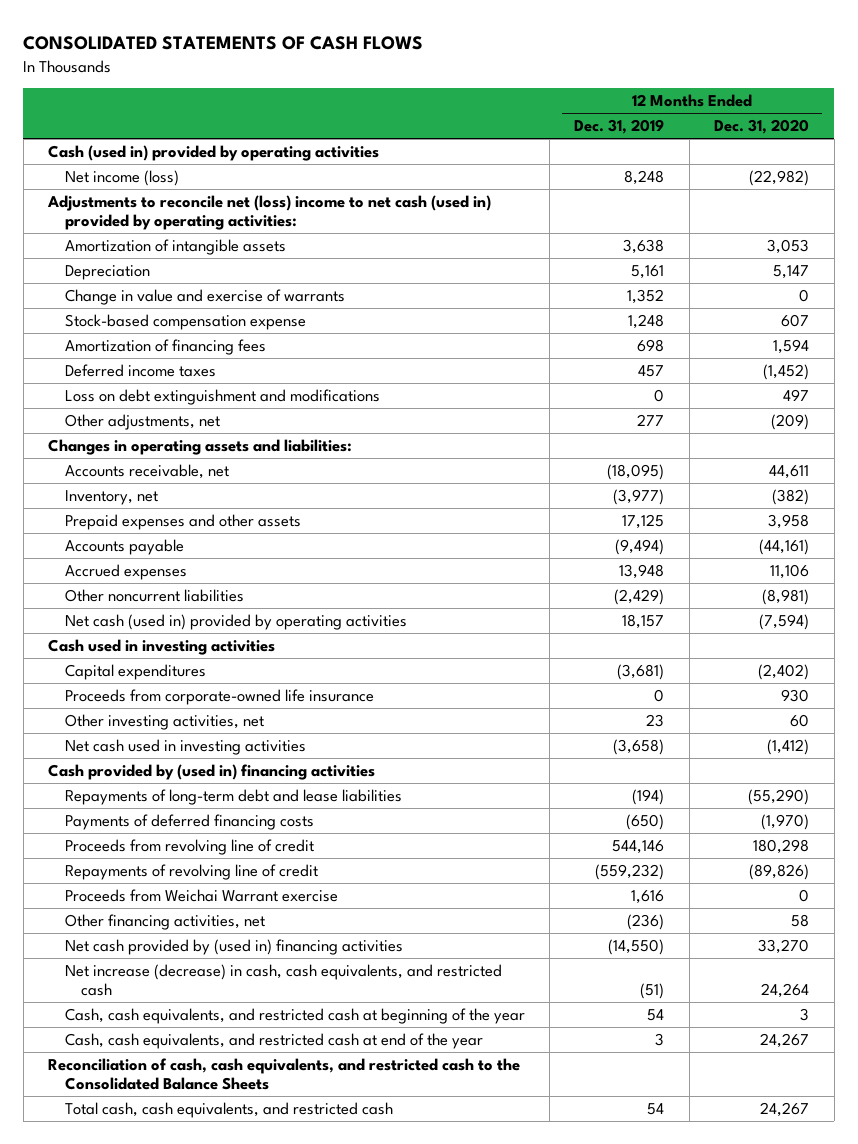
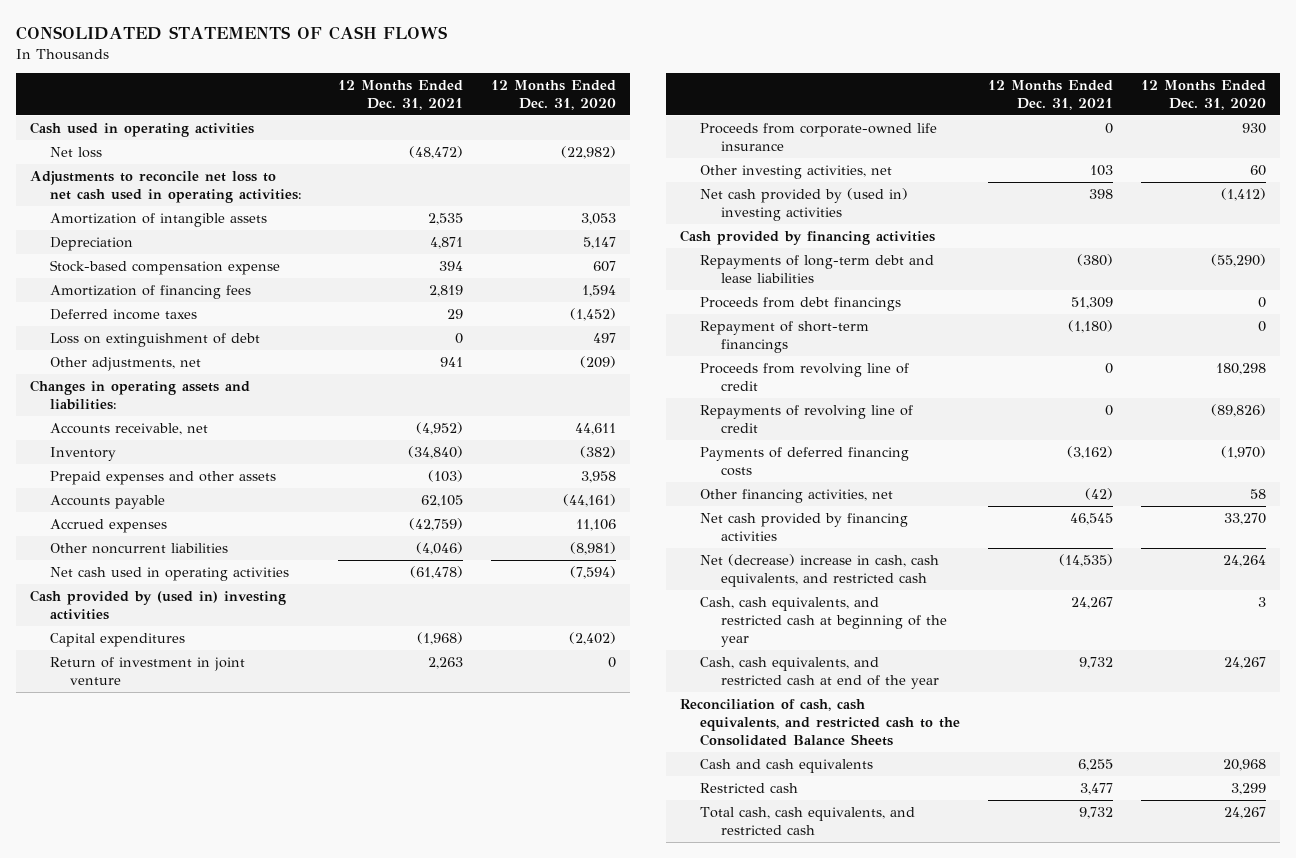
[574,119,665,135] Dec. 31, 2019 -> none
none -> [338,80,464,111] 12 Months Ended Dec. 31, 2021
[48,144,380,161] Cash (used in) provided by operating activities -> [30,121,255,137] Cash used in operating activities
[64,169,179,186] Net income (loss) -> [50,146,103,158] Net loss
[47,194,492,231] Adjustments to reconcile net (loss) income to net cash (used in) provided by operating activities: -> [30,170,303,203] Adjustments to reconcile net loss to net cash used in operating activities:
[64,288,345,305] Change in value and exercise of warrants -> none
[64,388,380,405] Loss on debt extinguishment and modifications -> [50,332,261,347] Loss on extinguishment of debt
[64,489,158,505] Inventory, net -> [50,446,117,461] Inventory
[64,613,407,630] Net cash (used in) provided by operating activities -> [50,566,290,581] Net cash used in operating activities
[48,638,276,655] Cash used in investing activities -> [30,589,287,620] Cash provided by (used in) investing activities
none -> [50,656,246,685] Return of investment in joint venture
[64,738,306,755] Net cash used in investing activities -> [700,187,909,221] Net cash provided by (used in) investing activities
[48,763,376,780] Cash provided by (used in) financing activities -> [680,229,936,245] Cash provided by financing activities
none -> [700,296,902,311] Proceeds from debt financings
none -> [700,320,870,353] Repayment of short-term financings
[64,888,338,902] Proceeds from Weichai Warrant exercise -> none
[64,813,314,830] Payments of deferred financing costs -> [700,446,910,476] Payments of deferred financing costs
[64,938,403,955] Net cash provided by (used in) financing activities -> [700,512,909,541] Net cash provided by financing activities
[64,963,502,997] Net increase (decrease) in cash, cash equivalents, and restricted cash -> [700,553,940,587] Net (decrease) increase in cash, cash equivalents, and restricted cash
none -> [700,758,874,773] Cash and cash equivalents
none -> [700,782,799,793] Restricted cash

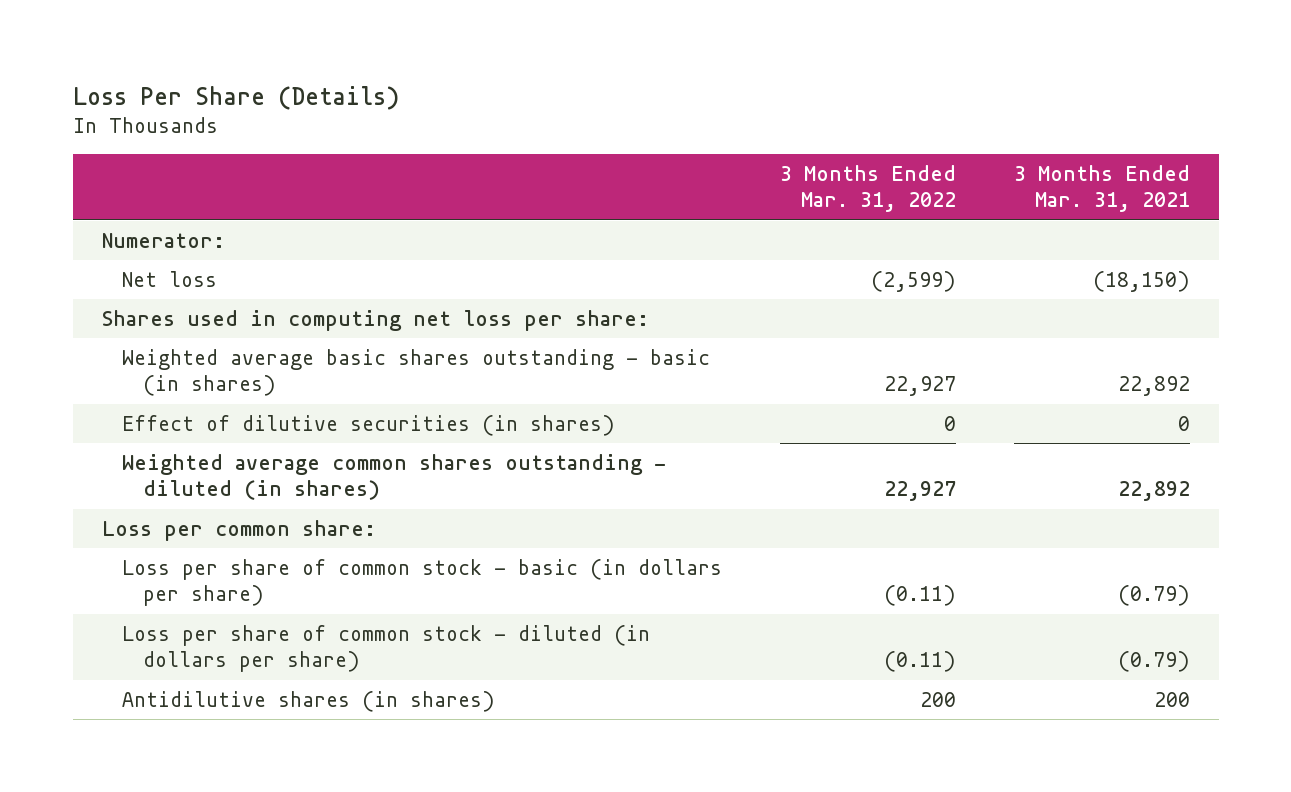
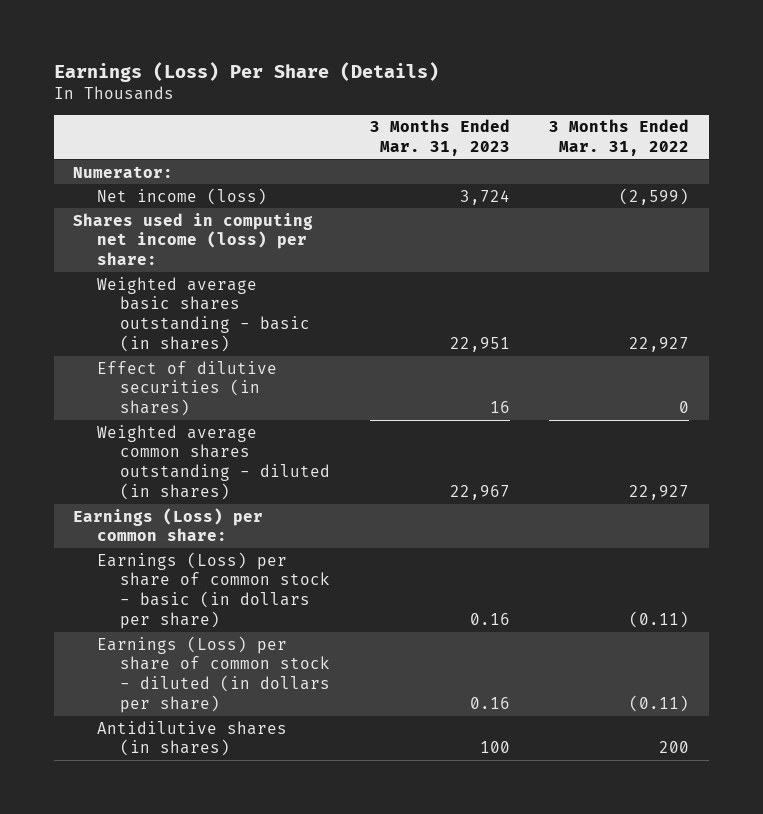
[72,86,399,111] Loss Per Share (Details) -> [53,61,439,82] Earnings (Loss) Per Share (Details)
[1013,164,1190,213] 3 Months Ended Mar. 31, 2021 -> none
none -> [369,119,510,157] 3 Months Ended Mar. 31, 2023
[122,270,218,287] Net loss -> [96,187,267,205] Net income (loss)
[101,309,649,331] Shares used in computing net loss per share: -> [73,212,314,266] Shares used in computing net income (loss) per share:
[101,519,376,541] Loss per common share: -> [73,507,264,542] Earnings (Loss) per common share:
[122,558,723,607] Loss per share of common stock - basic (in dollars per share) -> [96,551,330,629] Earnings (Loss) per share of common stock - basic (in dollars per share)
[122,624,651,673] Loss per share of common stock - diluted (in dollars per share) -> [96,635,330,713] Earnings (Loss) per share of common stock - diluted (in dollars per share)

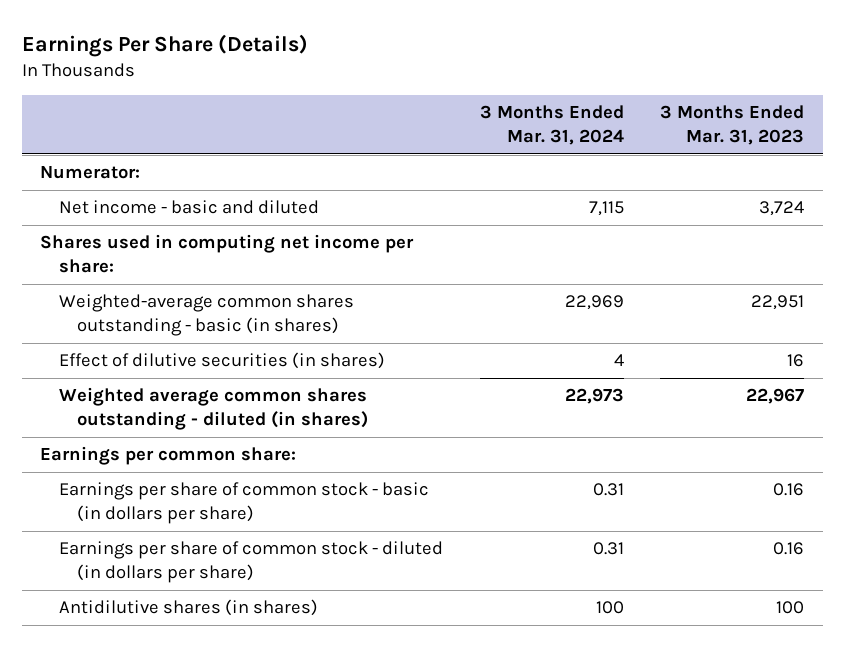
[53,61,439,82] Earnings (Loss) Per Share (Details) -> [21,33,308,57] Earnings Per Share (Details)
[549,119,690,157] 3 Months Ended Mar. 31, 2022 -> none
none -> [479,105,624,146] 3 Months Ended Mar. 31, 2024
[96,187,267,205] Net income (loss) -> [58,200,319,215] Net income - basic and diluted
[73,212,314,266] Shares used in computing net income (loss) per share: -> [40,234,415,274] Shares used in computing net income per share:
[96,276,310,352] Weighted average basic shares outstanding - basic (in shares) -> [58,294,354,337] Weighted-average common shares outstanding - basic (in shares)
[73,507,264,542] Earnings (Loss) per common share: -> [40,446,297,466] Earnings per common share:
[96,551,330,629] Earnings (Loss) per share of common stock - basic (in dollars per share) -> [58,482,429,525] Earnings per share of common stock - basic (in dollars per share)
[96,635,330,713] Earnings (Loss) per share of common stock - diluted (in dollars per share) -> [58,541,443,584] Earnings per share of common stock - diluted (in dollars per share)

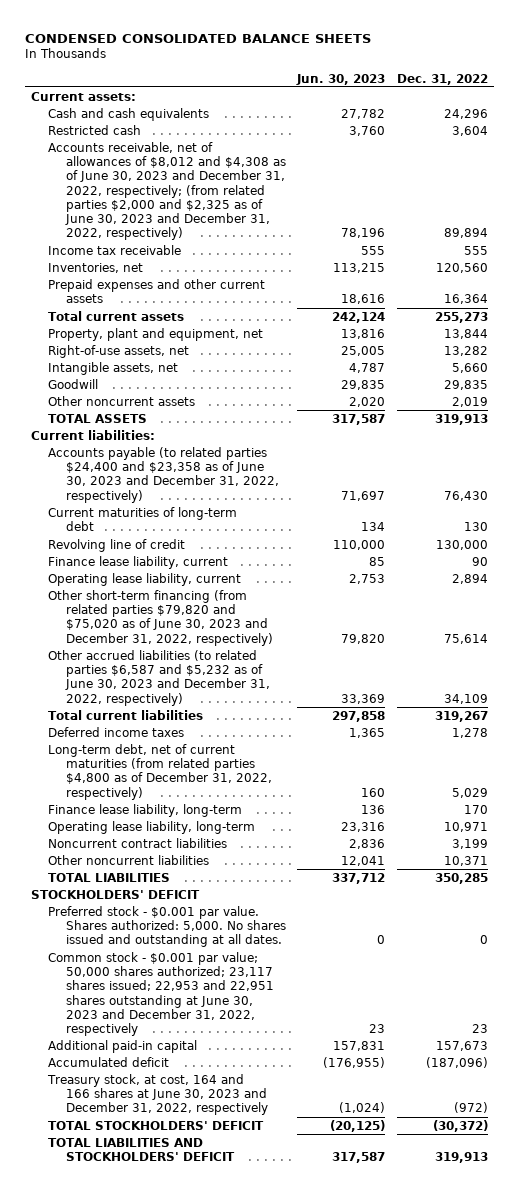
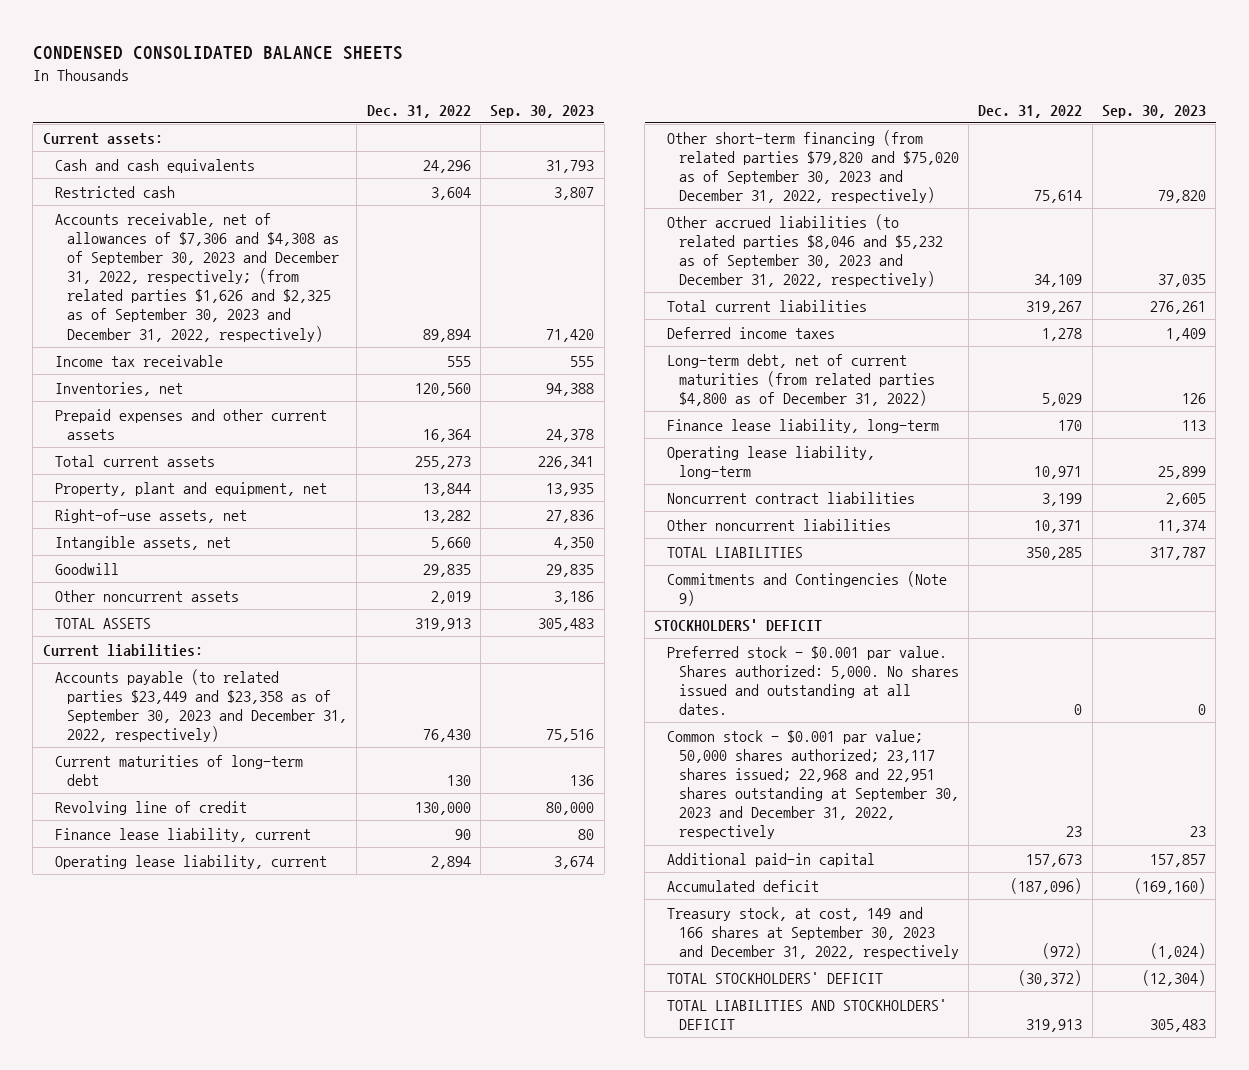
[296,73,386,85] Jun. 30, 2023 -> none
none -> [490,104,595,118] Sep. 30, 2023
[48,141,286,241] Accounts receivable, net of allowances of $8,012 and $4,308 as of June 30, 2023 and December 31, 2022, respectively; (from related parties $2,000 and $2,325 as of June 30, 2023 and December 31, 2022, respectively) -> [54,212,339,342] Accounts receivable, net of allowances of $7,306 and $4,308 as of September 30, 2023 and December 31, 2022, respectively; (from related parties $1,626 and $2,325 as of September 30, 2023 and December 31, 2022, respectively)
[48,446,279,503] Accounts payable (to related parties $24,400 and $23,358 as of June 30, 2023 and December 31, 2022, respectively) -> [54,668,347,743] Accounts payable (to related parties $23,449 and $23,358 as of September 30, 2023 and December 31, 2022, respectively)
[48,589,273,646] Other short-term financing (from related parties $79,820 and $75,020 as of June 30, 2023 and December 31, 2022, respectively) -> [666,129,959,204] Other short-term financing (from related parties $79,820 and $75,020 as of September 30, 2023 and December 31, 2022, respectively)
[48,649,270,706] Other accrued liabilities (to related parties $6,587 and $5,232 as of June 30, 2023 and December 31, 2022, respectively) -> [666,213,943,288] Other accrued liabilities (to related parties $8,046 and $5,232 as of September 30, 2023 and December 31, 2022, respectively)
[48,743,272,800] Long-term debt, net of current maturities (from related parties $4,800 as of December 31, 2022, respectively) -> [666,353,935,406] Long-term debt, net of current maturities (from related parties $4,800 as of December 31, 2022)
none -> [666,570,947,606] Commitments and Contingencies (Note 9)
[48,951,274,1037] Common stock - $0.001 par value; 50,000 shares authorized; 23,117 shares issued; 22,953 and 22,951 shares outstanding at June 30, 2023 and December 31, 2022, respectively -> [666,729,959,840] Common stock - $0.001 par value; 50,000 shares authorized; 23,117 shares issued; 22,968 and 22,951 shares outstanding at September 30, 2023 and December 31, 2022, respectively
[47,1073,268,1116] Treasury stock, at cost, 164 and 166 shares at June 30, 2023 and December 31, 2022, respectively -> [666,906,959,959] Treasury stock, at cost, 149 and 166 shares at September 30, 2023 and December 31, 2022, respectively

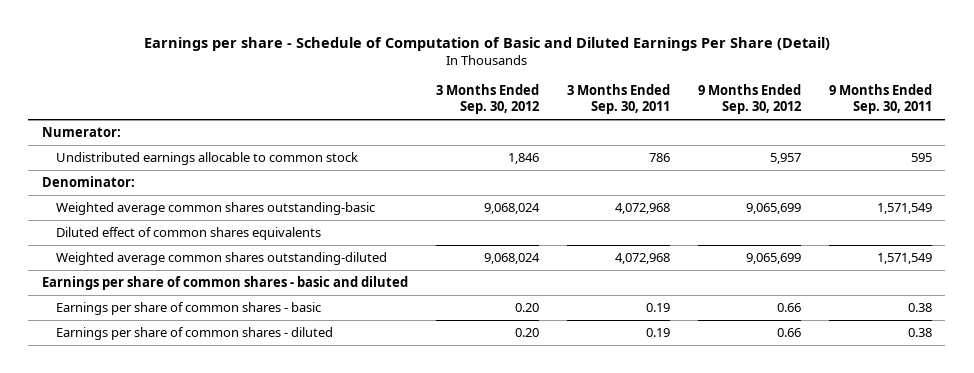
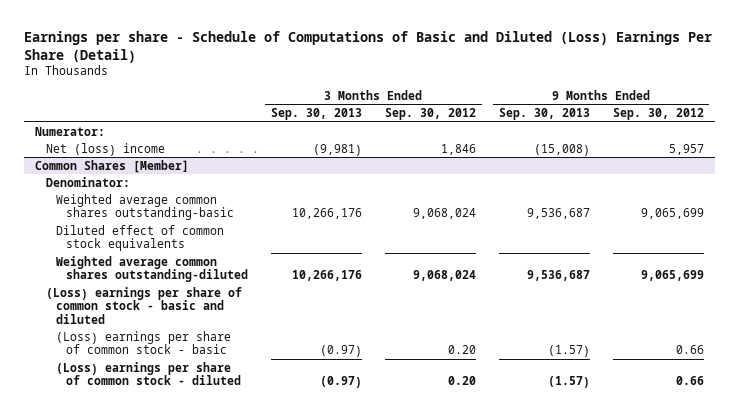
[143,37,830,52] Earnings per share - Schedule of Computation of Basic and Diluted Earnings Per Share (Detail) -> [23,30,712,63] Earnings per share - Schedule of Computations of Basic and Diluted (Loss) Earnings Per Share (Detail)
[566,84,670,114] 3 Months Ended Sep. 30, 2011 -> none
[828,84,932,114] 9 Months Ended Sep. 30, 2011 -> none
none -> [270,108,362,121] Sep. 30, 2013
none -> [498,108,590,121] Sep. 30, 2013
[55,152,358,166] Undistributed earnings allocable to common stock -> [45,142,165,156] Net (loss) income
none -> [35,159,190,173] Common Shares [Member]
[55,227,321,241] Diluted effect of common shares equivalents -> [55,224,224,252] Diluted effect of common stock equivalents
[42,276,409,291] Earnings per share of common shares - basic and diluted -> [45,286,242,324] (Loss) earnings per share of common stock - basic and diluted
[55,302,321,316] Earnings per share of common shares - basic -> [55,330,231,355] (Loss) earnings per share of common stock - basic
[55,327,333,341] Earnings per share of common shares - diluted -> [55,361,241,386] (Loss) earnings per share of common stock - diluted

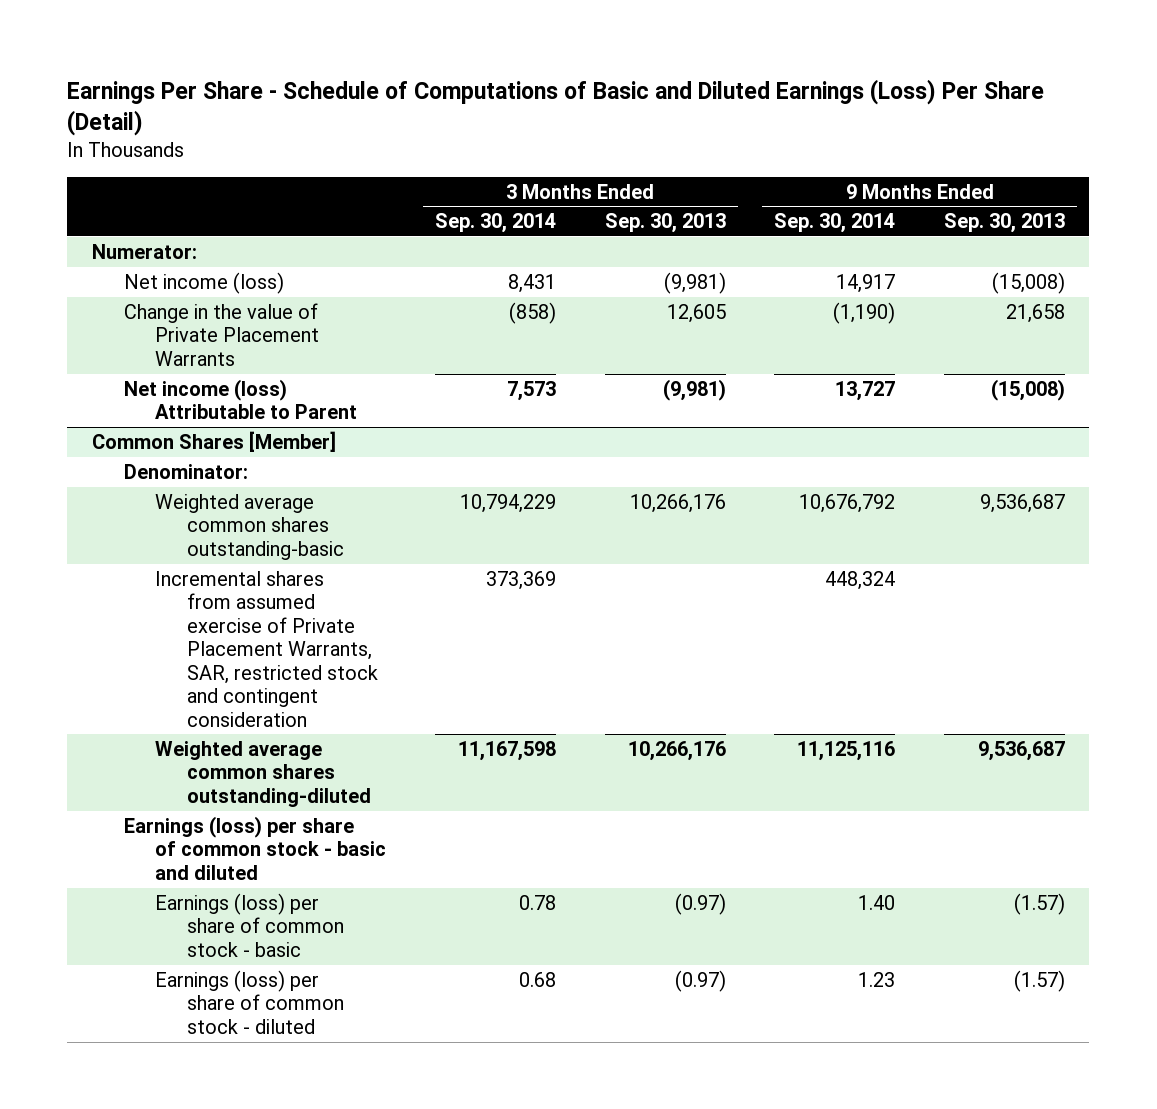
[23,30,712,63] Earnings per share - Schedule of Computations of Basic and Diluted (Loss) Earnings Per Share (Detail) -> [67,78,1045,136] Earnings Per Share - Schedule of Computations of Basic and Diluted Earnings (Loss) Per Share (Detail)
[384,108,476,121] Sep. 30, 2012 -> none
[612,108,704,121] Sep. 30, 2012 -> none
none -> [435,213,557,234] Sep. 30, 2014
none -> [774,213,896,234] Sep. 30, 2014
[45,142,165,156] Net (loss) income -> [123,271,284,294] Net income (loss)
none -> [123,302,320,366] Change in the value of Private Placement Warrants
none -> [123,378,358,420] Net income (loss) Attributable to Parent
[55,224,224,252] Diluted effect of common stock equivalents -> none
none -> [155,570,379,727] Incremental shares from assumed exercise of Private Placement Warrants, SAR, restricted stock and contingent consideration
[45,286,242,324] (Loss) earnings per share of common stock - basic and diluted -> [123,815,387,880] Earnings (loss) per share of common stock - basic and diluted
[55,330,231,355] (Loss) earnings per share of common stock - basic -> [155,892,345,957] Earnings (loss) per share of common stock - basic
[55,361,241,386] (Loss) earnings per share of common stock - diluted -> [155,969,345,1034] Earnings (loss) per share of common stock - diluted

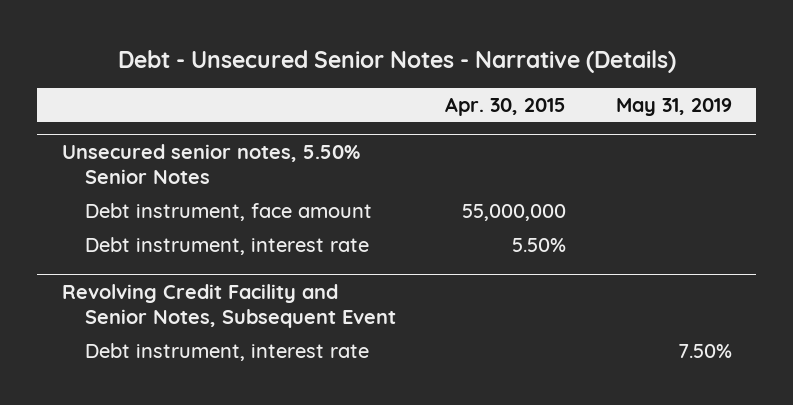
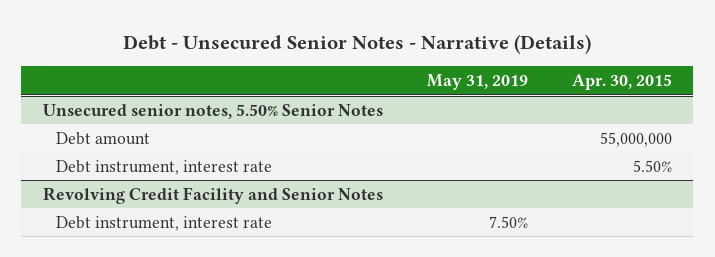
[85,202,373,221] Debt instrument, face amount -> [55,131,150,145] Debt amount
[61,283,397,329] Revolving Credit Facility and Senior Notes, Subsequent Event -> [43,186,384,204] Revolving Credit Facility and Senior Notes

